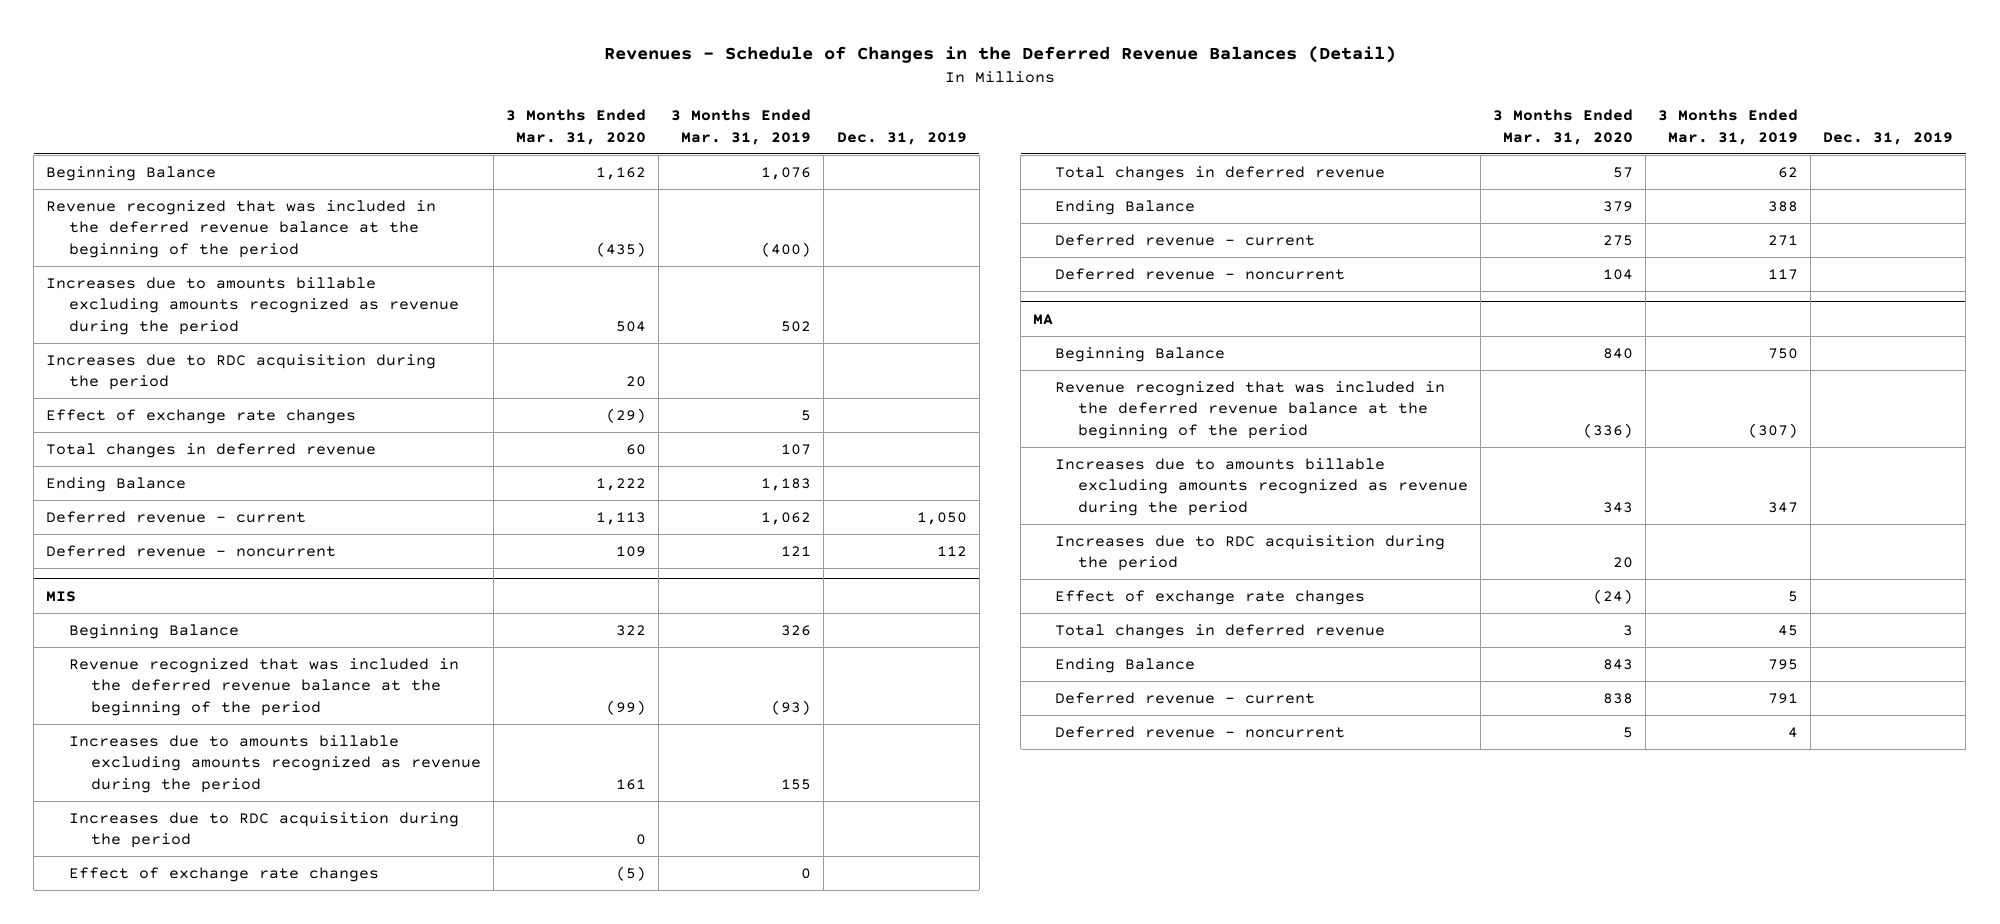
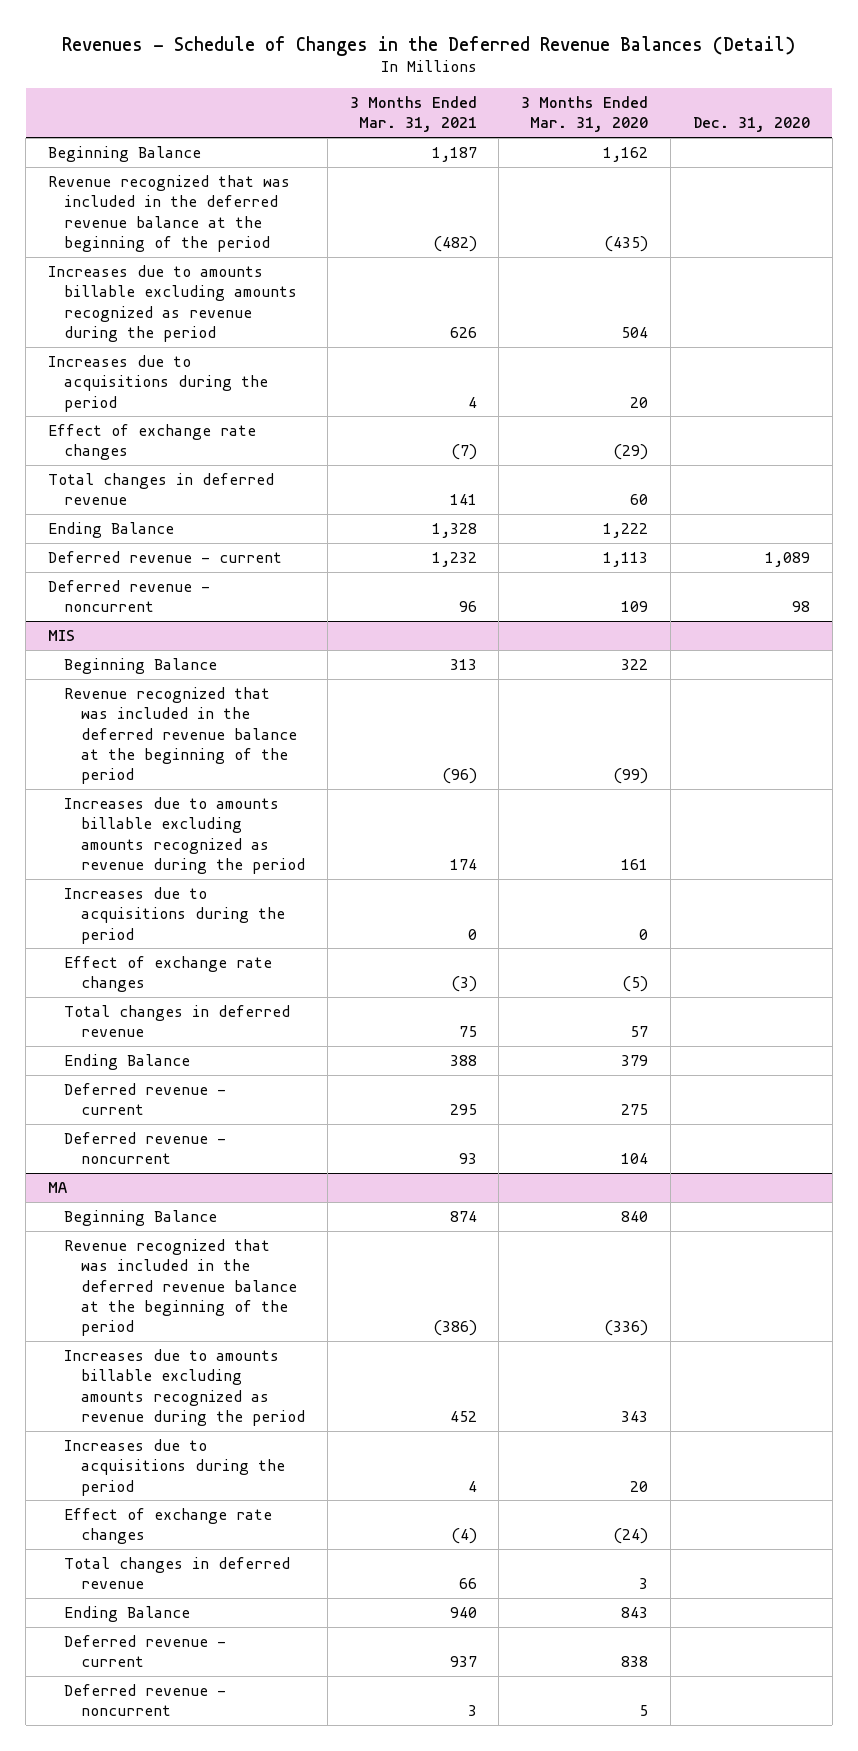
[671,109,812,145] 3 Months Ended Mar. 31, 2019 -> none
[836,131,967,145] Dec. 31, 2019 -> none
none -> [349,96,477,133] 3 Months Ended Mar. 31, 2021
none -> [693,117,811,133] Dec. 31, 2020
[46,353,437,391] Increases due to RDC acquisition during the period -> [48,354,269,412] Increases due to acquisitions during the period
[68,811,459,849] Increases due to RDC acquisition during the period -> [64,886,285,944] Increases due to acquisitions during the period
[1055,534,1446,572] Increases due to RDC acquisition during the period -> [64,1438,285,1496] Increases due to acquisitions during the period

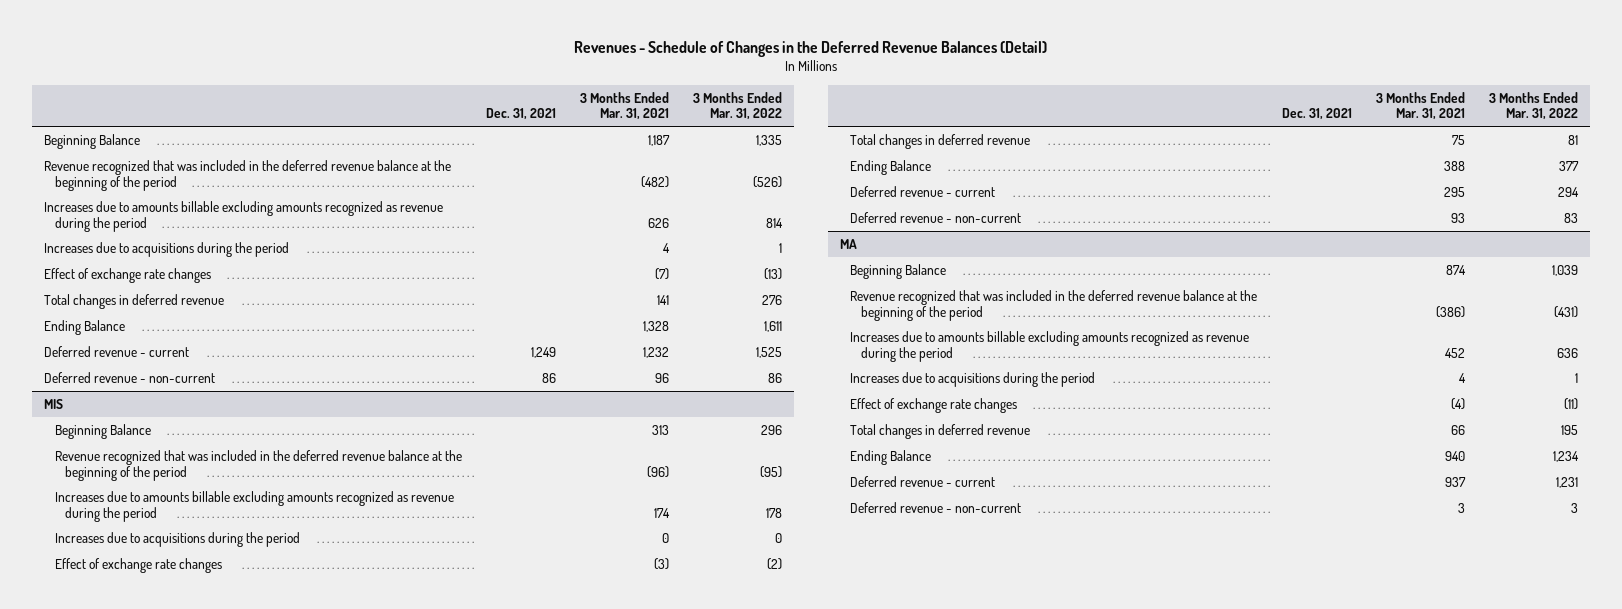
[521,96,649,133] 3 Months Ended Mar. 31, 2020 -> none
[693,117,811,133] Dec. 31, 2020 -> none
none -> [485,108,556,121] Dec. 31, 2021
none -> [693,91,783,121] 3 Months Ended Mar. 31, 2022
[48,579,211,613] Deferred revenue - noncurrent -> [44,371,216,383] Deferred revenue - non-current
[64,1131,227,1165] Deferred revenue - noncurrent -> [850,211,1022,223] Deferred revenue - non-current
[64,1683,227,1717] Deferred revenue - noncurrent -> [850,501,1022,513] Deferred revenue - non-current

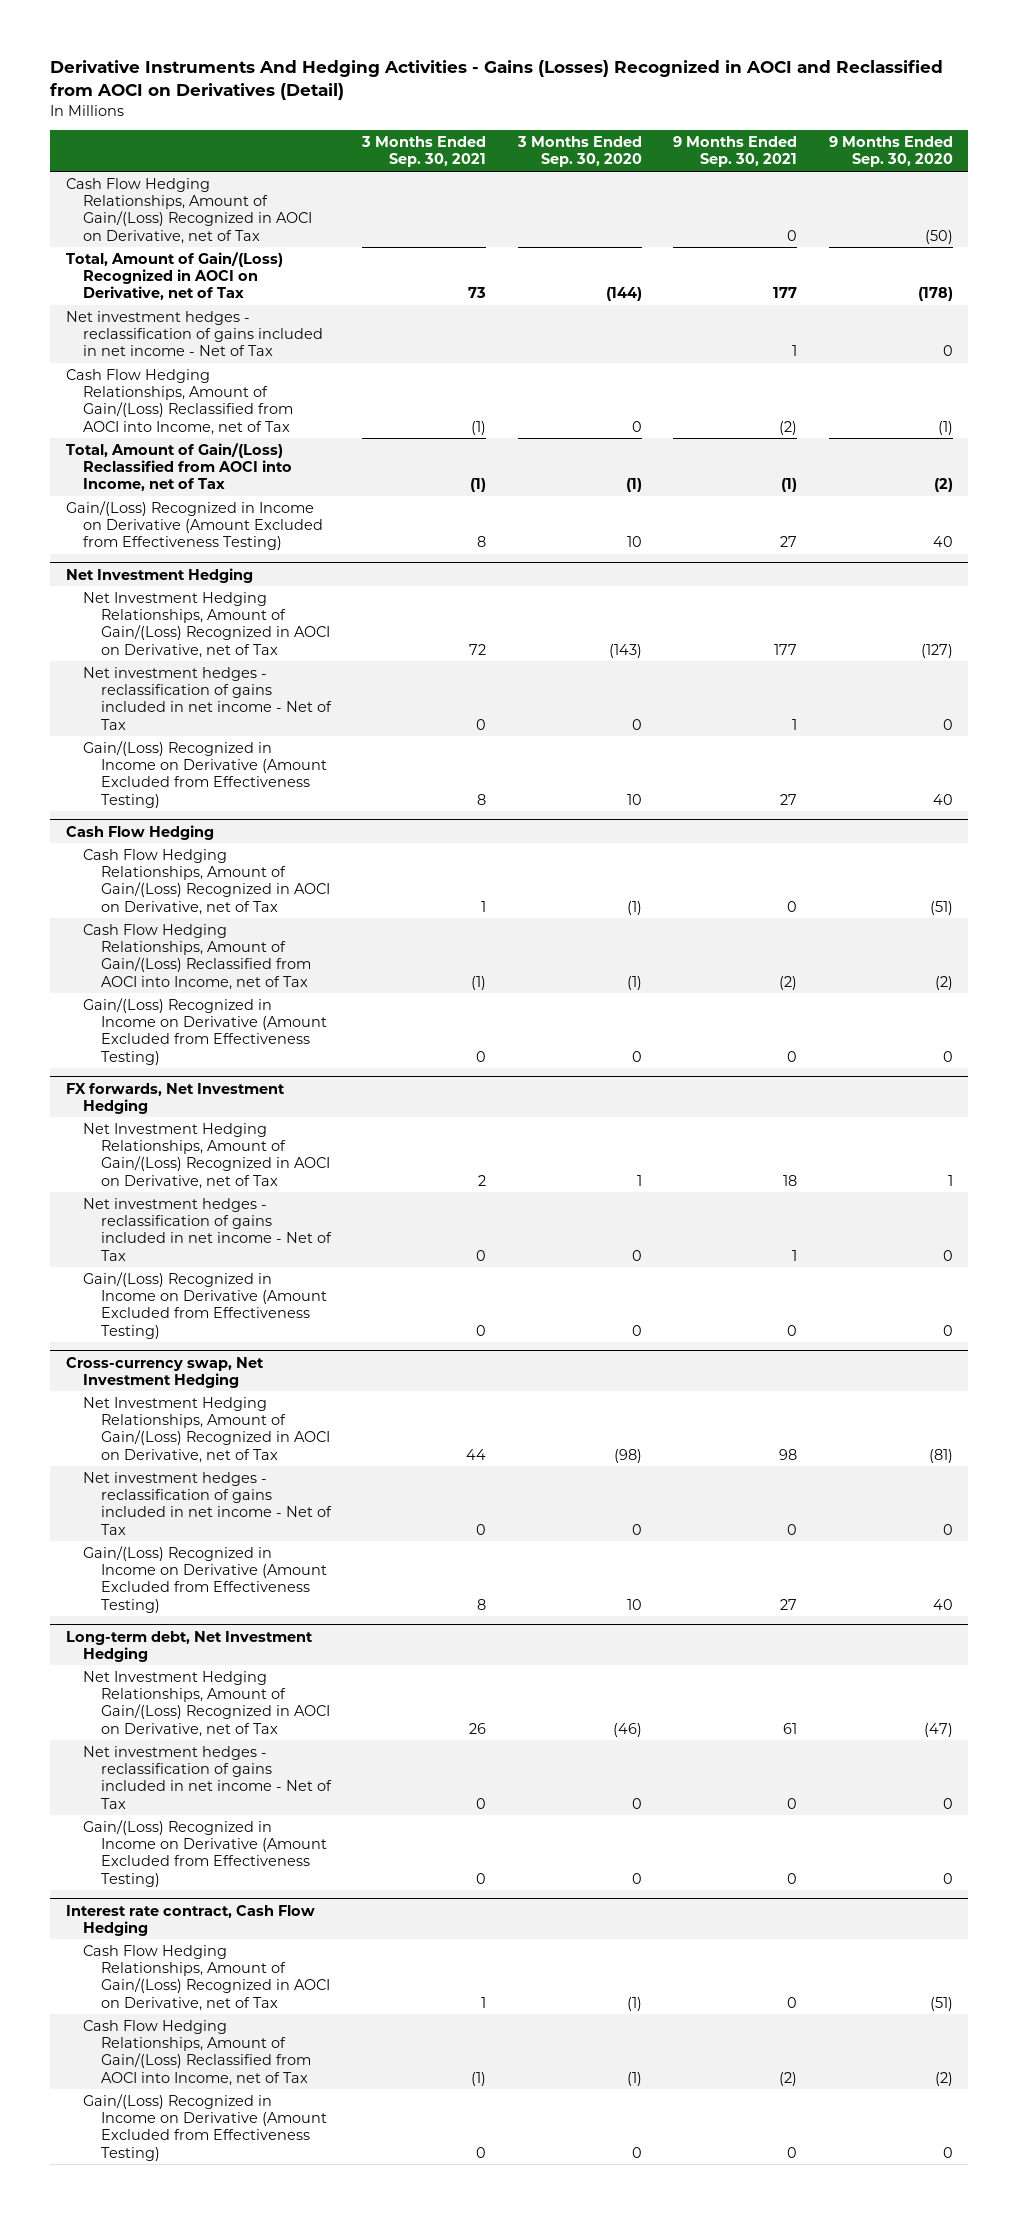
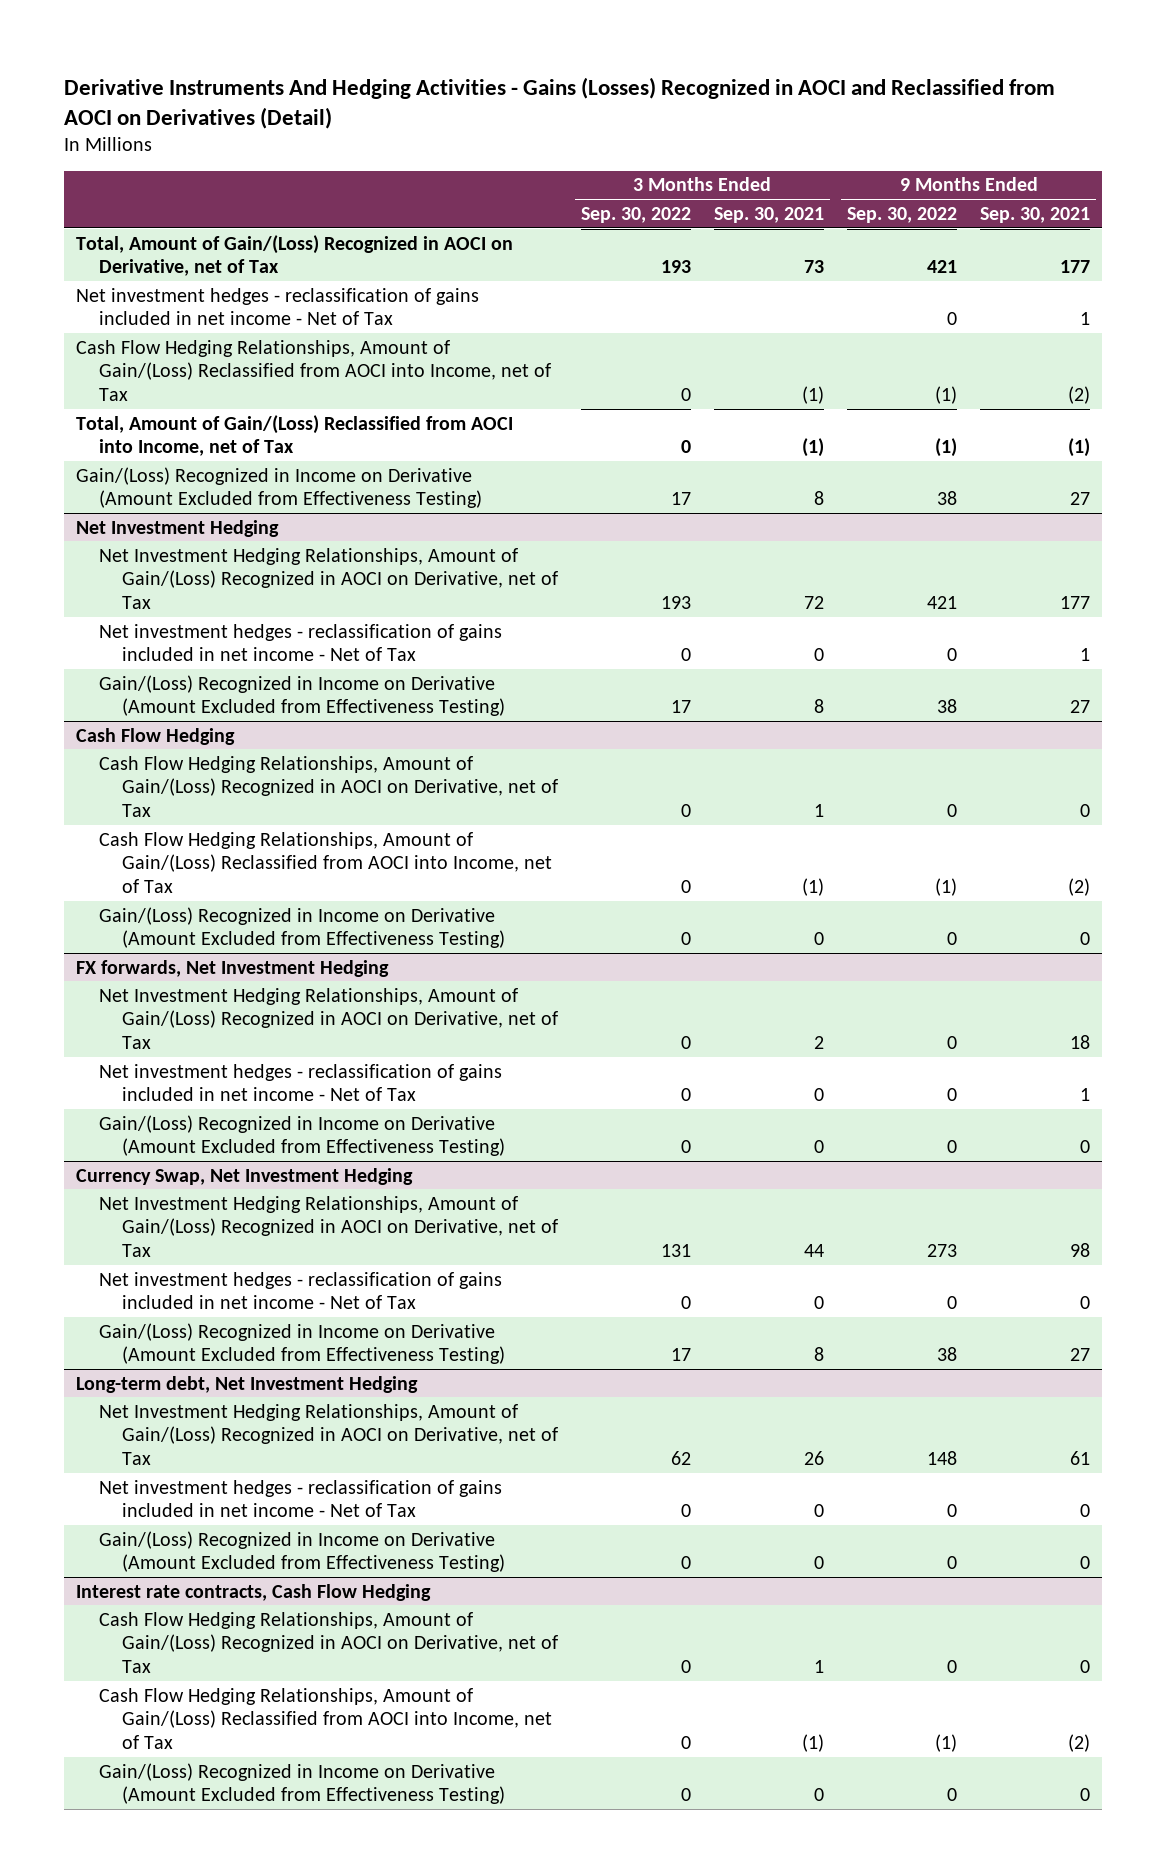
[516,136,642,168] 3 Months Ended Sep. 30, 2020 -> none
[828,136,953,168] 9 Months Ended Sep. 30, 2020 -> none
none -> [580,206,691,223] Sep. 30, 2022
none -> [846,206,957,223] Sep. 30, 2022
[65,177,313,244] Cash Flow Hedging Relationships, Amount of Gain/(Loss) Recognized in AOCI on Derivative, net of Tax -> none
[65,1356,264,1388] Cross-currency swap, Net Investment Hedging -> [75,1167,413,1185] Currency Swap, Net Investment Hedging
[65,1904,315,1936] Interest rate contract, Cash Flow Hedging -> [75,1583,431,1601] Interest rate contracts, Cash Flow Hedging

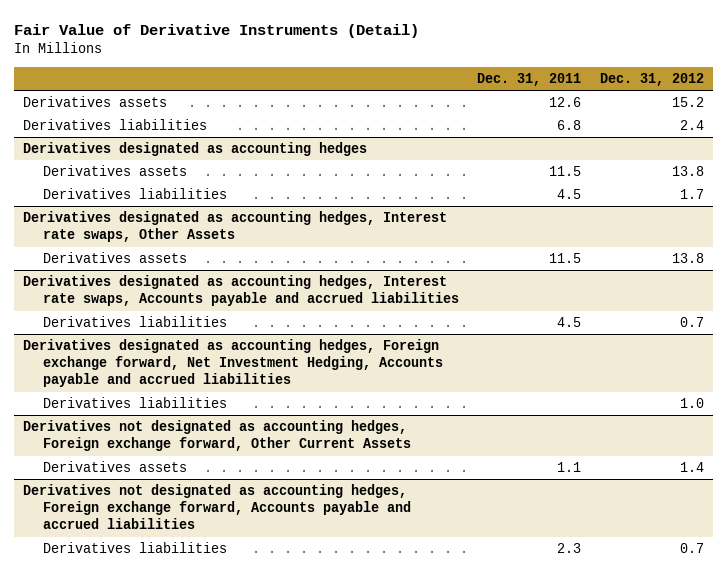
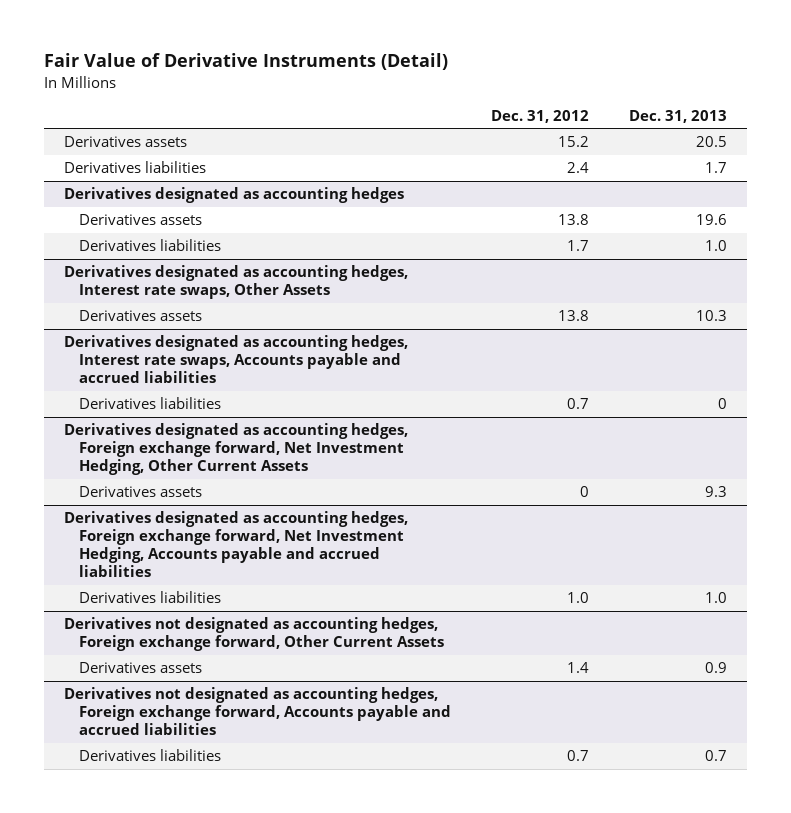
[477,73,582,87] Dec. 31, 2011 -> none
none -> [628,109,727,123] Dec. 31, 2013
none -> [64,423,409,476] Derivatives designated as accounting hedges, Foreign exchange forward, Net Investment Hedging, Other Current Assets
none -> [78,486,202,498] Derivatives assets

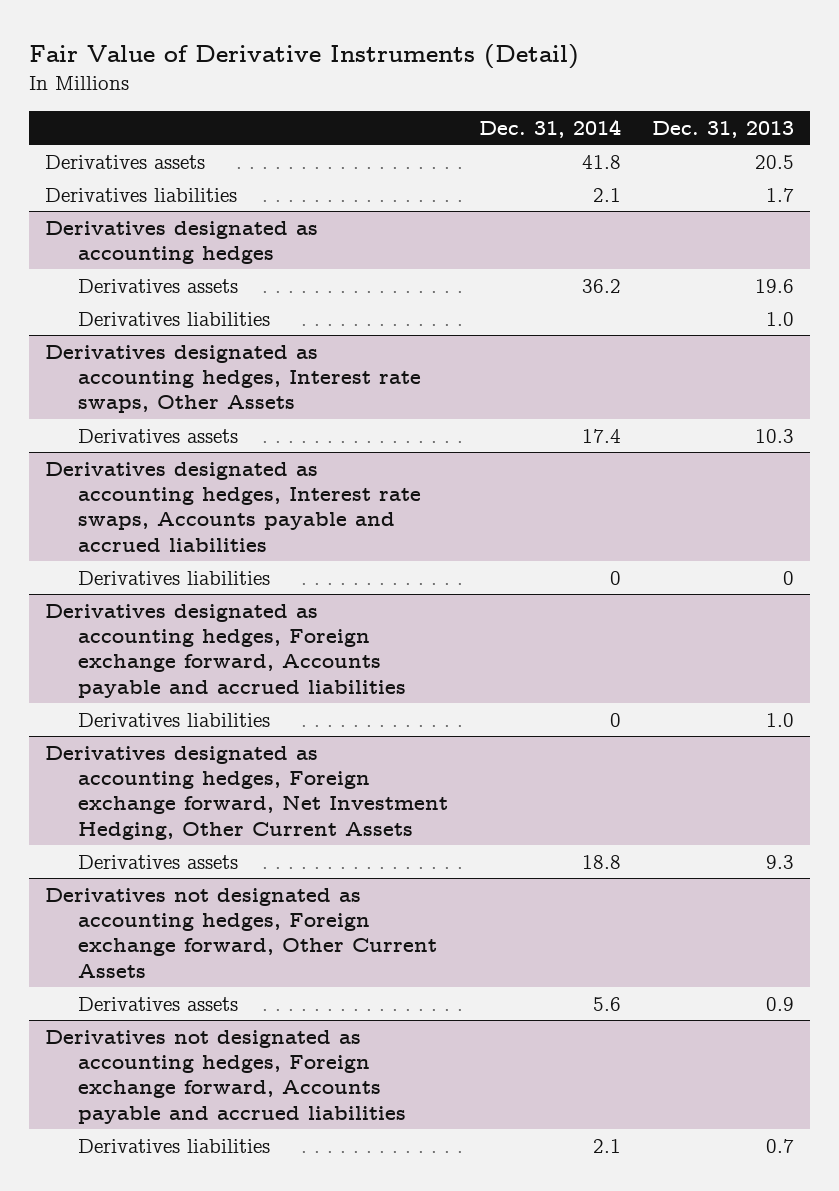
[490,109,589,123] Dec. 31, 2012 -> none
none -> [478,118,621,138] Dec. 31, 2014
none -> [44,603,406,698] Derivatives designated as accounting hedges, Foreign exchange forward, Accounts payable and accrued liabilities
none -> [77,712,270,727] Derivatives liabilities
[64,511,409,578] Derivatives designated as accounting hedges, Foreign exchange forward, Net Investment Hedging, Accounts payable and accrued liabilities -> none
[78,591,221,604] Derivatives liabilities -> none

